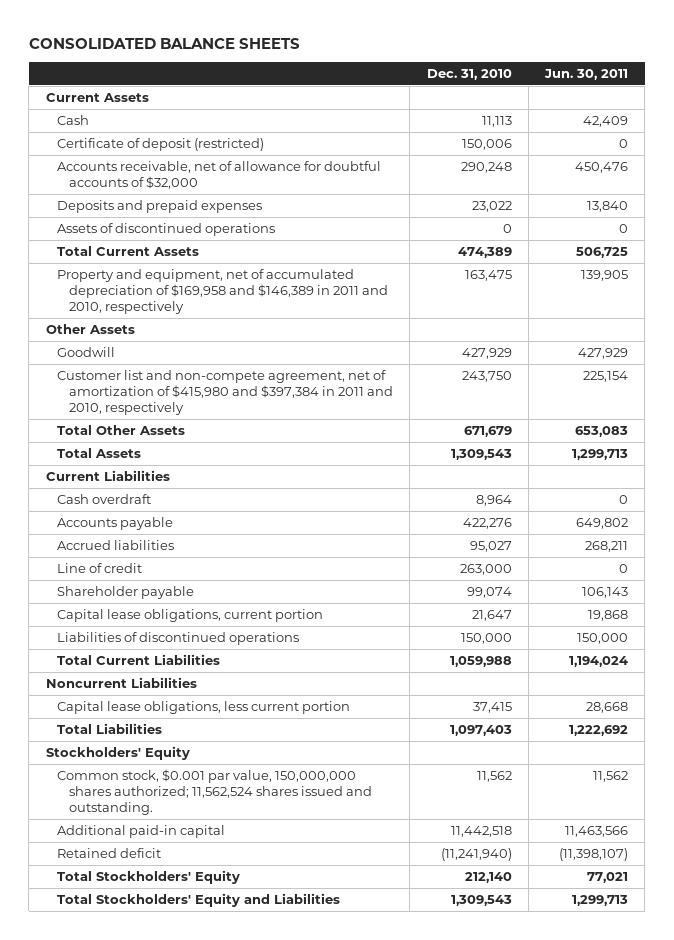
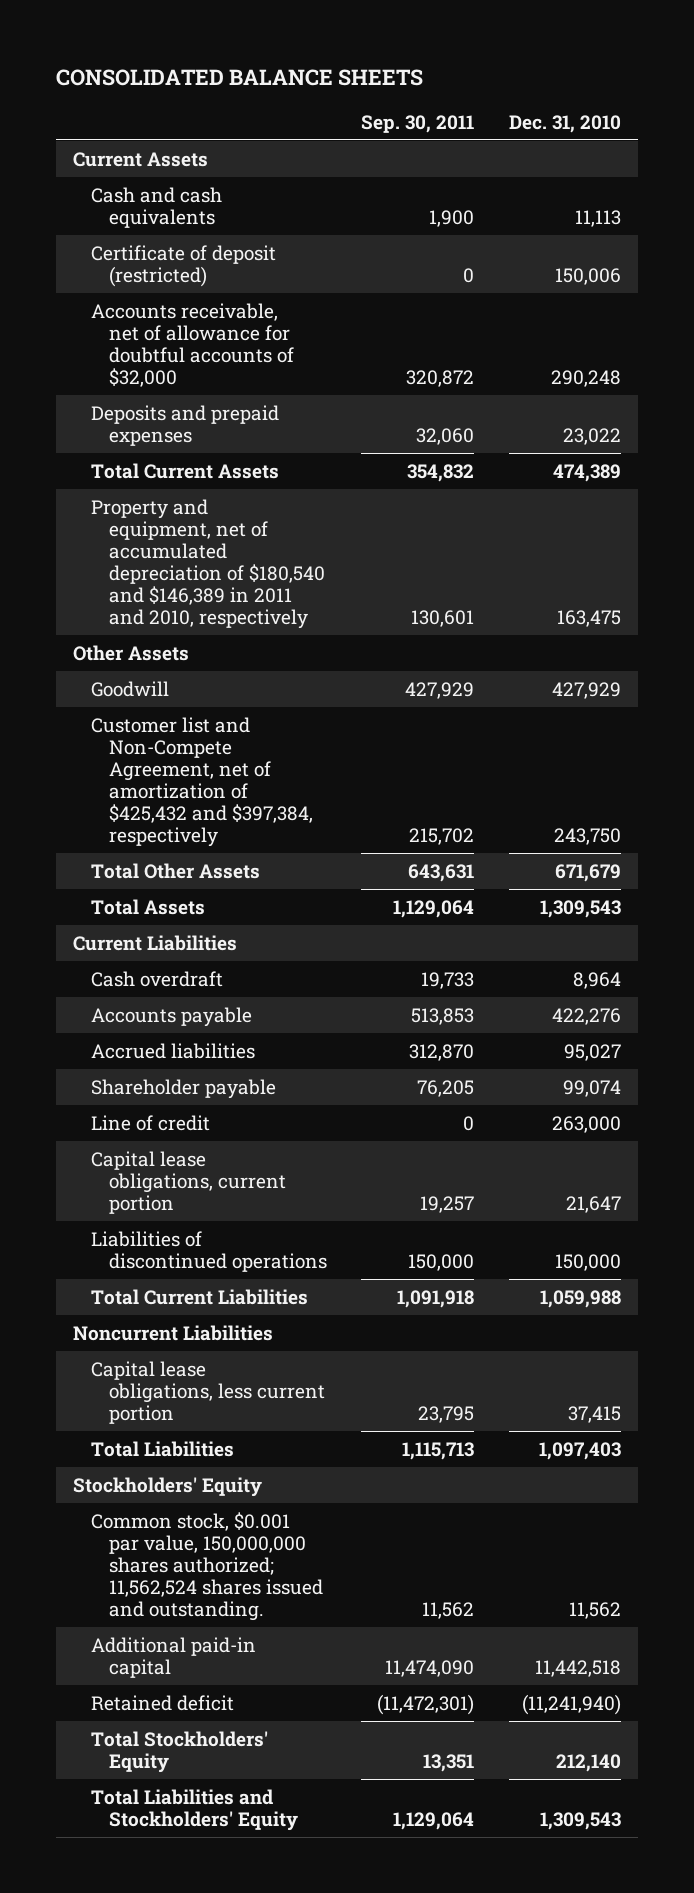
[544,68,629,80] Jun. 30, 2011 -> none
none -> [361,114,475,133] Sep. 30, 2011
[57,115,90,126] Cash -> [91,186,223,228] Cash and cash equivalents
[57,223,276,237] Assets of discontinued operations -> none
[57,269,389,314] Property and equipment, net of accumulated depreciation of $169,958 and $146,389 in 2011 and 2010, respectively -> [91,498,325,630] Property and equipment, net of accumulated depreciation of $180,540 and $146,389 in 2011 and 2010, respectively
[57,370,394,415] Customer list and non-compete agreement, net of amortization of $415,980 and $397,384 in 2011 and 2010, respectively -> [91,716,313,848] Customer list and Non-Compete Agreement, net of amortization of $425,432 and $397,384, respectively
[57,563,143,574] Line of credit -> [91,1114,211,1131] Line of credit
[57,893,341,908] Total Stockholders' Equity and Liabilities -> [91,1788,298,1831] Total Liabilities and Stockholders' Equity

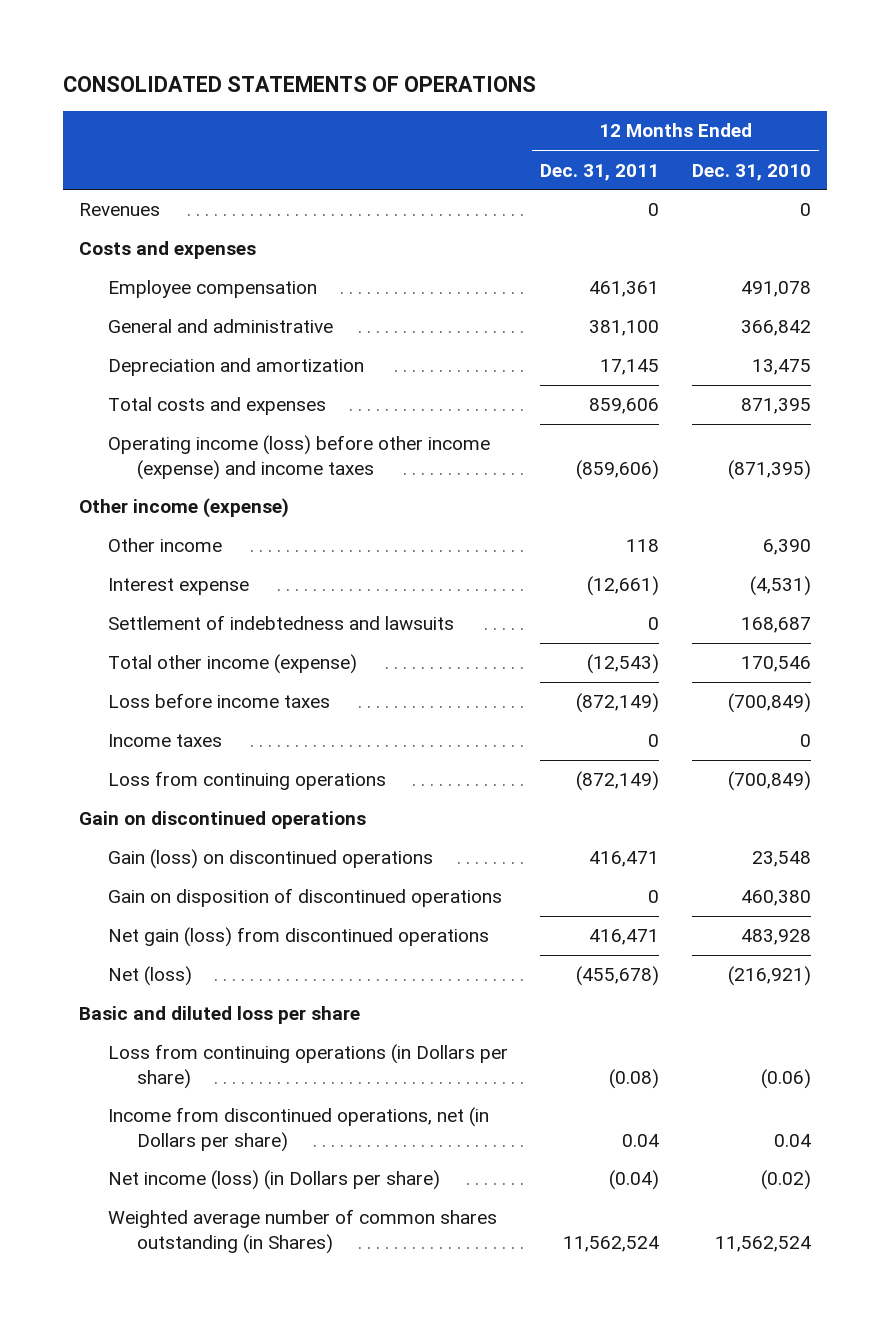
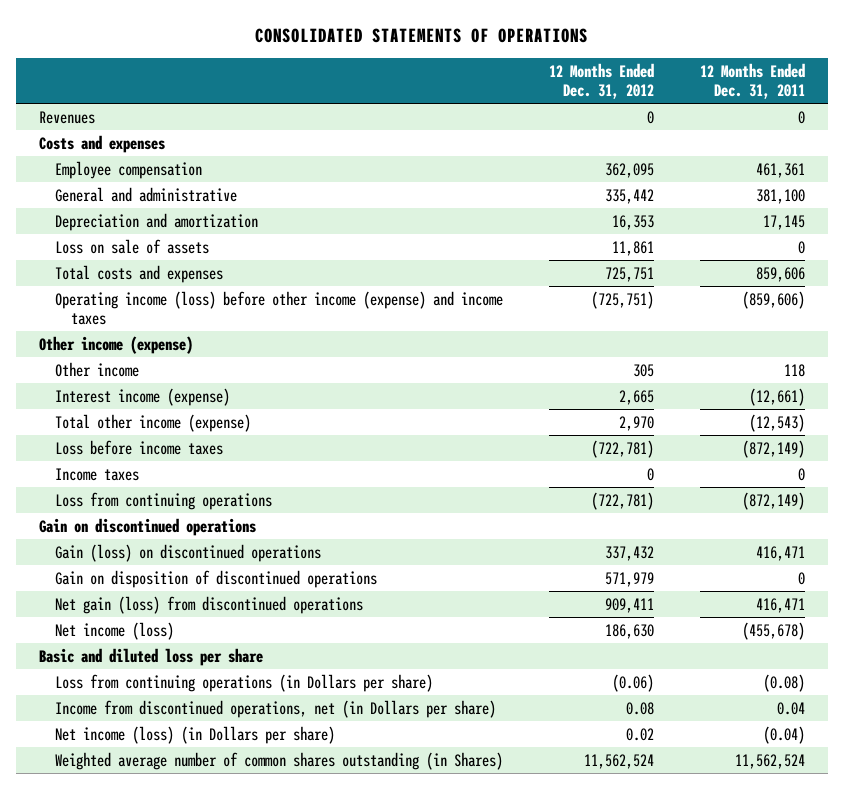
[691,163,811,181] Dec. 31, 2010 -> none
none -> [548,62,654,100] 12 Months Ended Dec. 31, 2012
none -> [55,238,210,254] Loss on sale of assets
[107,615,454,631] Settlement of indebtedness and lawsuits -> none
[107,578,249,596] Interest expense -> [55,387,231,406] Interest income (expense)
[107,966,192,987] Net (loss) -> [55,621,175,640] Net income (loss)

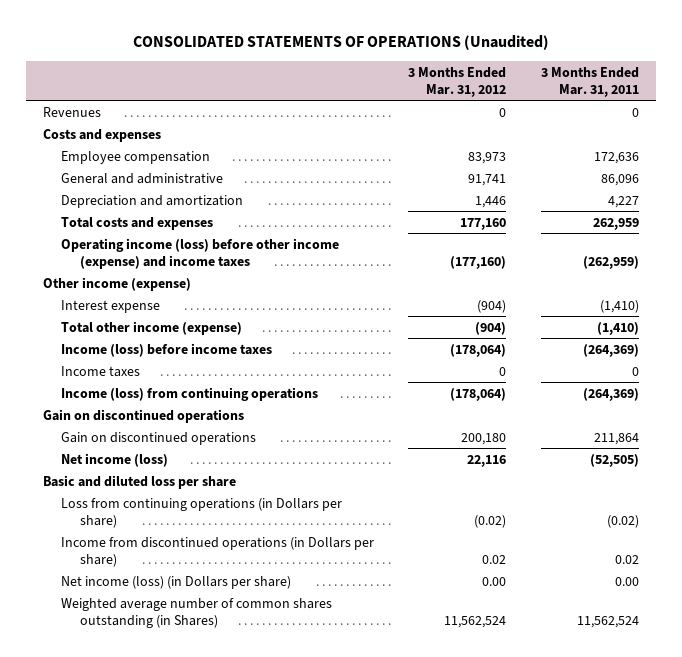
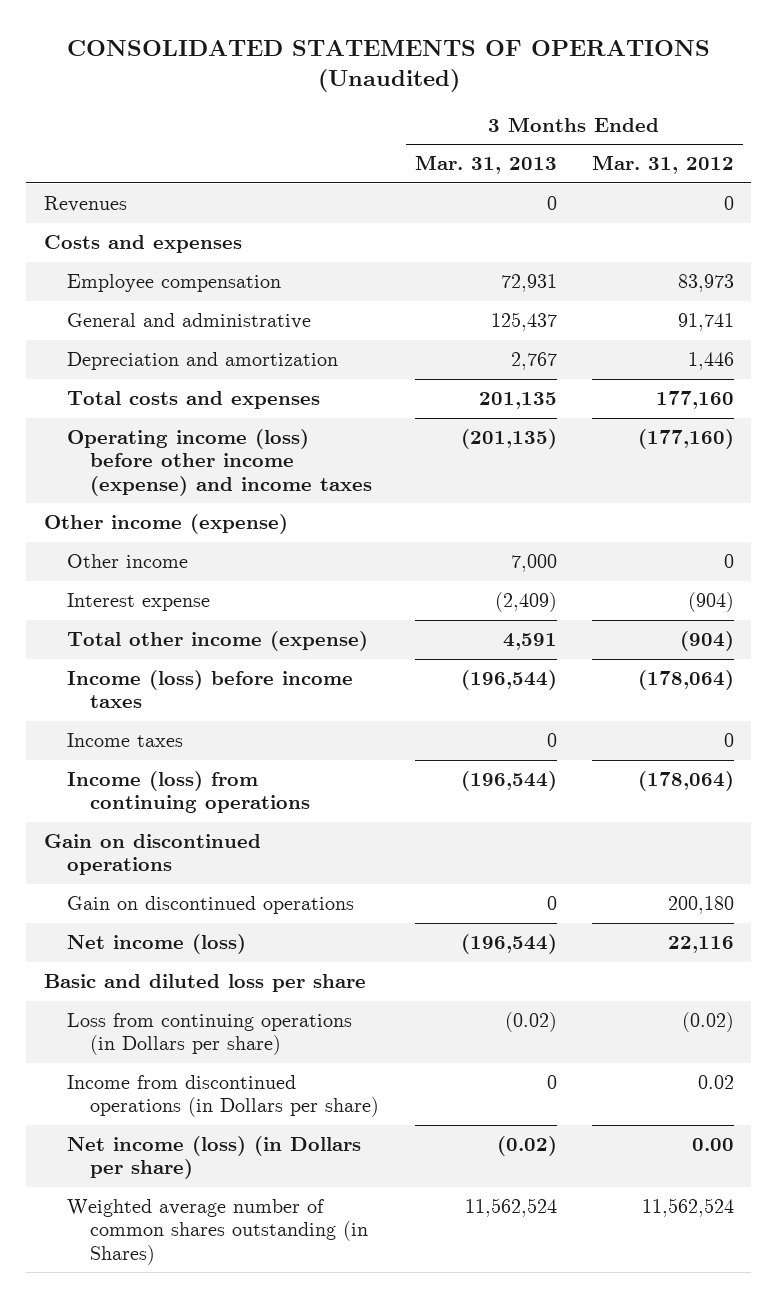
[540,66,639,97] 3 Months Ended Mar. 31, 2011 -> none
none -> [414,155,557,175] Mar. 31, 2013
none -> [67,554,189,569] Other income

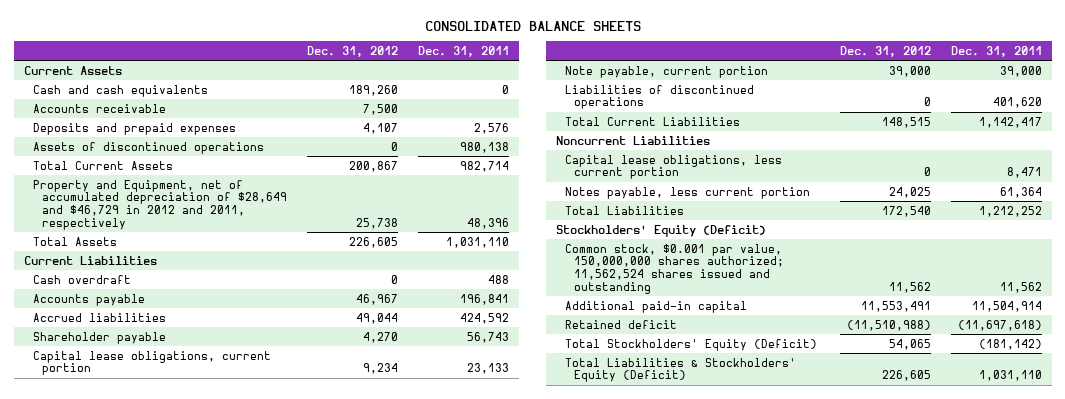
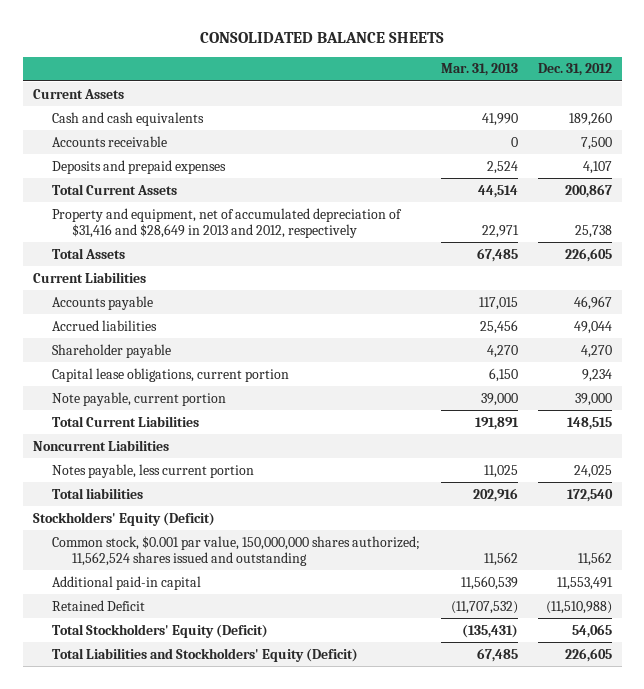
[418,45,510,57] Dec. 31, 2011 -> none
none -> [440,63,518,77] Mar. 31, 2013
[32,141,264,154] Assets of discontinued operations -> none
[32,179,287,231] Property and Equipment, net of accumulated depreciation of $28,649 and $46,729 in 2012 and 2011, respectively -> [52,207,403,238] Property and equipment, net of accumulated depreciation of $31,416 and $28,649 in 2013 and 2012, respectively
[32,274,131,284] Cash overdraft -> none
[565,84,755,110] Liabilities of discontinued operations -> none
[565,154,783,180] Capital lease obligations, less current portion -> none
[565,205,685,215] Total Liabilities -> [52,487,144,499] Total liabilities
[565,319,678,329] Retained deficit -> [52,599,146,611] Retained Deficit
[565,357,797,383] Total Liabilities & Stockholders' Equity (Deficit) -> [52,647,359,662] Total Liabilities and Stockholders' Equity (Deficit)

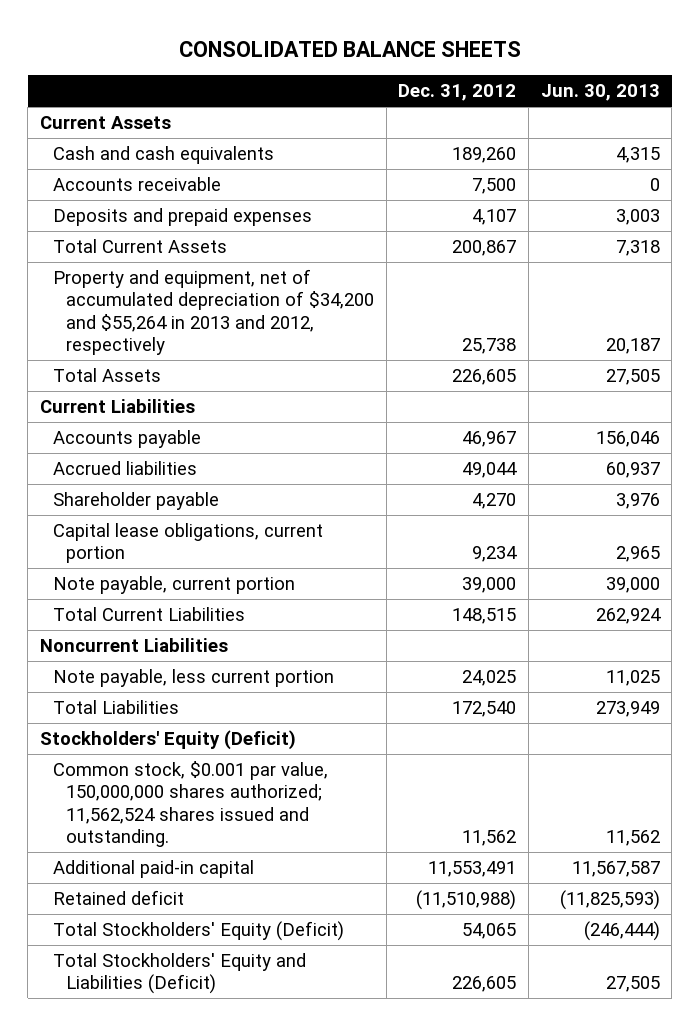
[440,63,518,77] Mar. 31, 2013 -> none
none -> [540,84,660,102] Jun. 30, 2013
[52,207,403,238] Property and equipment, net of accumulated depreciation of $31,416 and $28,649 in 2013 and 2012, respectively -> [53,268,375,356] Property and equipment, net of accumulated depreciation of $34,200 and $55,264 in 2013 and 2012, respectively
[52,463,255,478] Notes payable, less current portion -> [53,668,335,687] Note payable, less current portion
[52,487,144,499] Total liabilities -> [53,699,180,714] Total Liabilities
[52,535,421,566] Common stock, $0.001 par value, 150,000,000 shares authorized; 11,562,524 shares issued and outstanding -> [53,760,329,848] Common stock, $0.001 par value, 150,000,000 shares authorized; 11,562,524 shares issued and outstanding.
[52,599,146,611] Retained Deficit -> [53,889,185,905] Retained deficit
[52,647,359,662] Total Liabilities and Stockholders' Equity (Deficit) -> [53,952,307,995] Total Stockholders' Equity and Liabilities (Deficit)

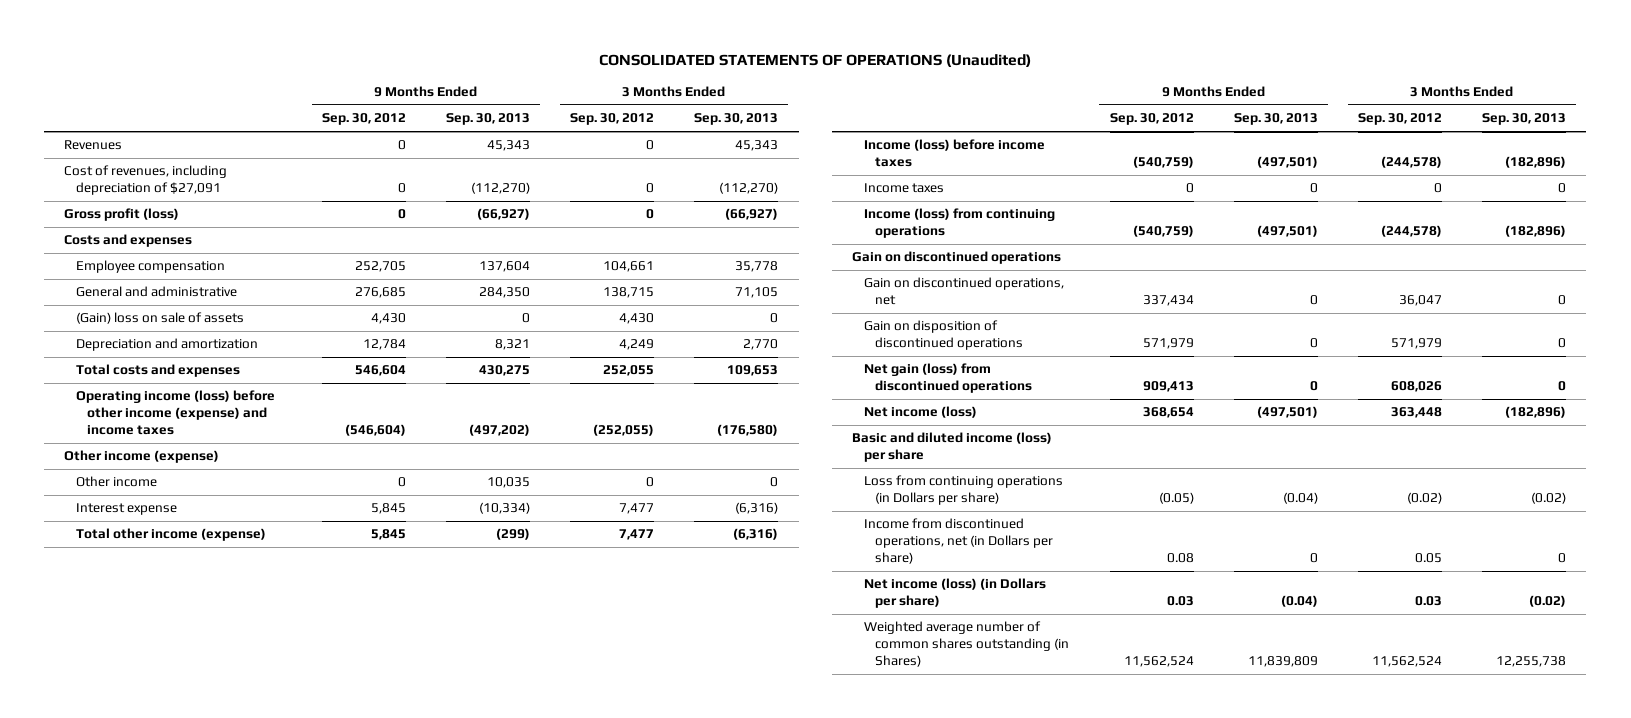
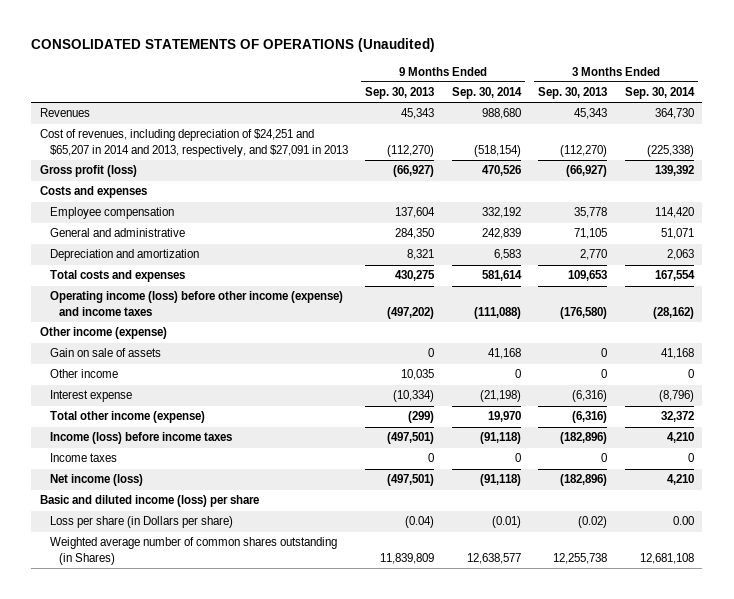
[321,113,406,126] Sep. 30, 2012 -> none
[570,113,655,126] Sep. 30, 2012 -> none
none -> [451,87,522,100] Sep. 30, 2014
none -> [624,87,695,100] Sep. 30, 2014
[64,165,228,196] Cost of revenues, including depreciation of $27,091 -> [40,129,348,157] Cost of revenues, including depreciation of $24,251 and $65,207 in 2014 and 2013, respectively, and $27,091 in 2013
[75,312,244,325] (Gain) loss on sale of assets -> none
none -> [49,348,161,358] Gain on sale of assets
[863,208,1055,239] Income (loss) from continuing operations -> none
[852,251,1062,265] Gain on discontinued operations -> none
[863,277,1064,306] Gain on discontinued operations, net -> none
[863,320,1024,351] Gain on disposition of discontinued operations -> none
[863,363,1033,394] Net gain (loss) from discontinued operations -> none
[863,475,1063,506] Loss from continuing operations (in Dollars per share) -> none
[863,518,1054,565] Income from discontinued operations, net (in Dollars per share) -> none
[863,578,1046,609] Net income (loss) (in Dollars per share) -> [49,516,233,529] Loss per share (in Dollars per share)

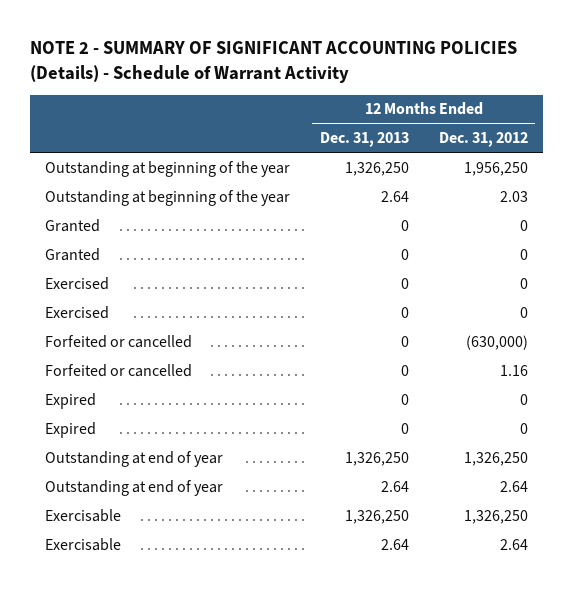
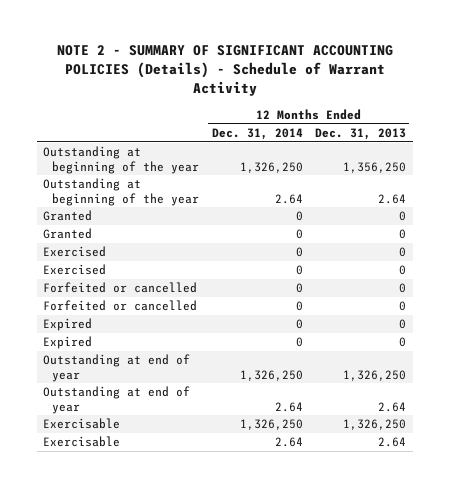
[438,132,528,148] Dec. 31, 2012 -> none
none -> [211,127,303,140] Dec. 31, 2014
[344,161,409,176] 1,326,250 -> [343,161,407,173] 1,356,250

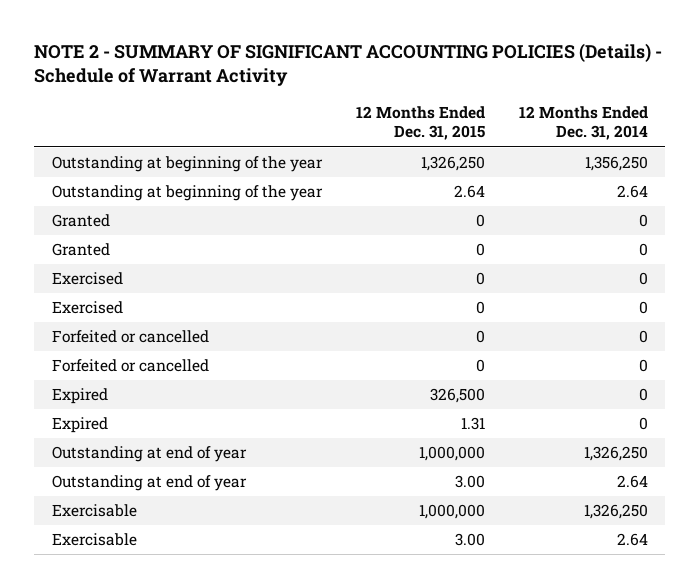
[315,127,407,140] Dec. 31, 2013 -> none
none -> [355,105,485,141] 12 Months Ended Dec. 31, 2015
[239,161,303,173] 1,326,250 -> [585,156,649,172] 1,356,250

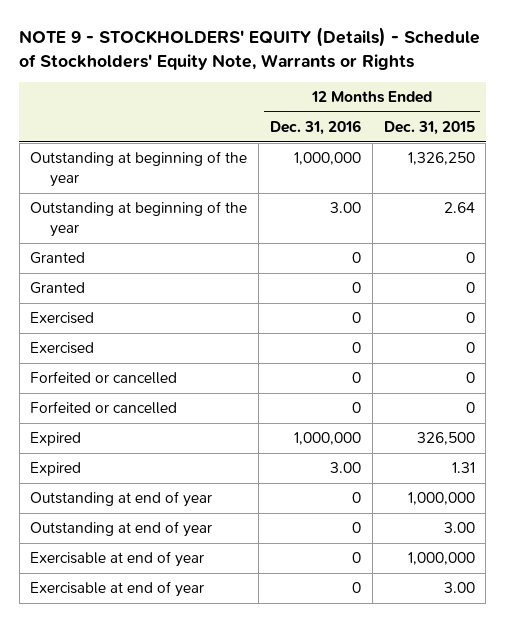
[34,43,663,87] NOTE 2 - SUMMARY OF SIGNIFICANT ACCOUNTING POLICIES (Details) - Schedule of Warrant Activity -> [19,26,481,70] NOTE 9 - STOCKHOLDERS' EQUITY (Details) - Schedule of Stockholders' Equity Note, Warrants or Rights
[519,105,649,141] 12 Months Ended Dec. 31, 2014 -> none
none -> [269,120,361,136] Dec. 31, 2016
[51,504,137,518] Exercisable -> [30,551,205,568] Exercisable at end of year
[51,533,137,547] Exercisable -> [30,581,205,598] Exercisable at end of year

